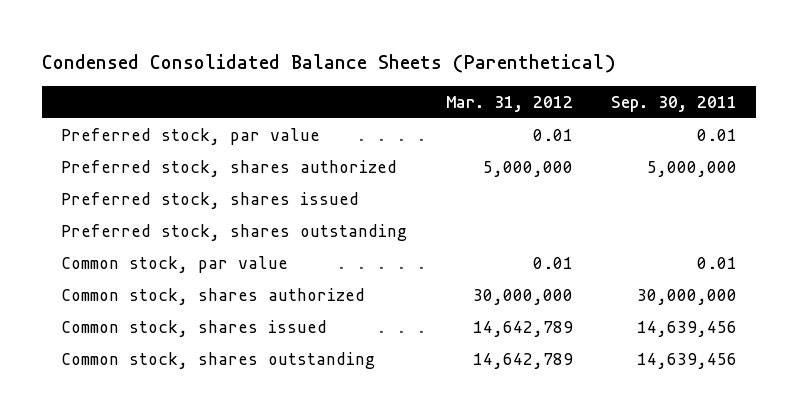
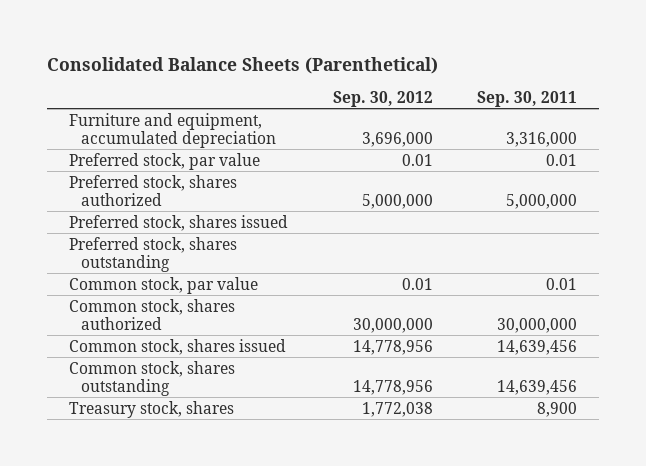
[41,53,616,73] Condensed Consolidated Balance Sheets (Parenthetical) -> [46,56,438,74] Consolidated Balance Sheets (Parenthetical)
[445,95,573,112] Mar. 31, 2012 -> none
none -> [332,90,433,107] Sep. 30, 2012
none -> [69,112,276,148] Furniture and equipment, accumulated depreciation
none -> [69,400,235,418] Treasury stock, shares

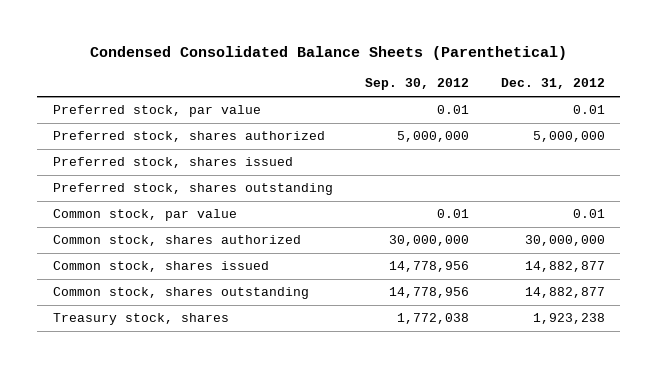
[46,56,438,74] Consolidated Balance Sheets (Parenthetical) -> [89,46,567,61] Condensed Consolidated Balance Sheets (Parenthetical)
[476,90,577,107] Sep. 30, 2011 -> none
none -> [500,78,605,90] Dec. 31, 2012
[69,112,276,148] Furniture and equipment, accumulated depreciation -> none

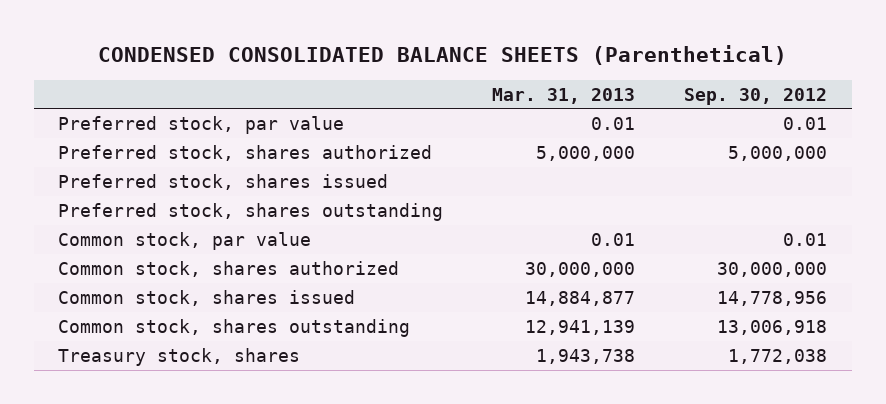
[89,46,567,61] Condensed Consolidated Balance Sheets (Parenthetical) -> [97,44,787,65] CONDENSED CONSOLIDATED BALANCE SHEETS (Parenthetical)
[500,78,605,90] Dec. 31, 2012 -> none
none -> [492,87,636,104] Mar. 31, 2013
[388,287,469,299] 14,778,956 -> [717,319,828,335] 13,006,918

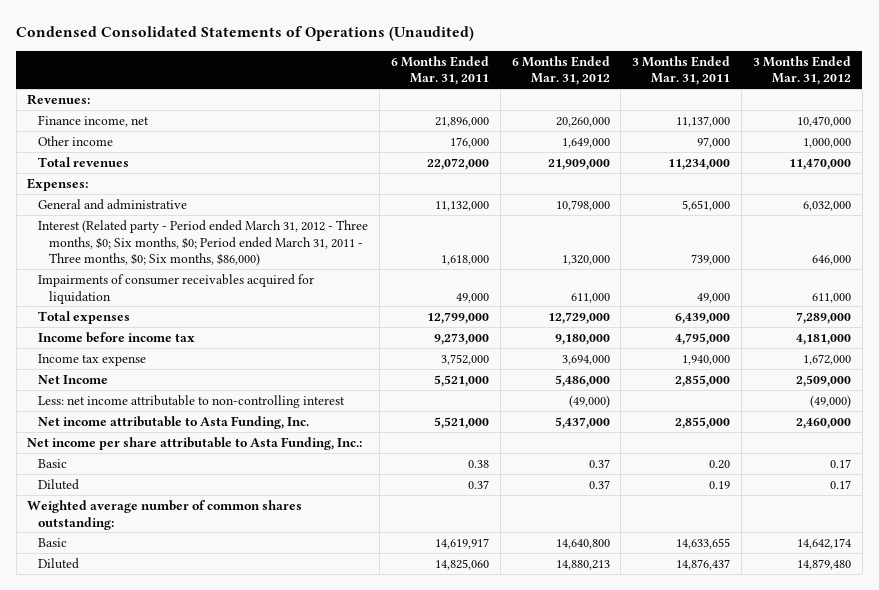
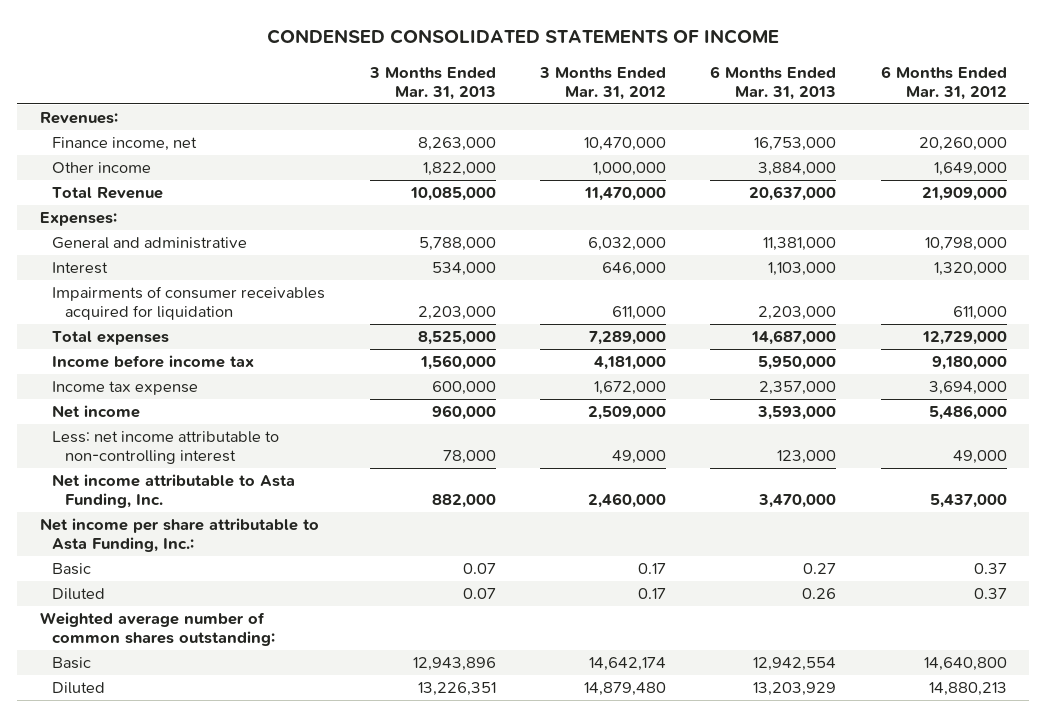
[16,26,475,42] Condensed Consolidated Statements of Operations (Unaudited) -> [267,29,780,45] CONDENSED CONSOLIDATED STATEMENTS OF INCOME
[390,55,489,86] 6 Months Ended Mar. 31, 2011 -> none
[632,55,731,86] 3 Months Ended Mar. 31, 2011 -> none
none -> [368,66,496,100] 3 Months Ended Mar. 31, 2013
none -> [710,65,837,100] 6 Months Ended Mar. 31, 2013
[37,156,129,167] Total revenues -> [52,187,164,200] Total Revenue
[37,219,368,267] Interest (Related party - Period ended March 31, 2012 - Three months, $0; Six months, $0; Period ended March 31, 2011 - Three months, $0; Six months, $86,000) -> [52,262,109,275] Interest
[37,374,108,384] Net Income -> [52,405,141,419] Net income
[568,394,610,408] (49,000) -> [952,450,1007,465] 49,000
[810,394,852,408] (49,000) -> [612,450,667,465] 49,000

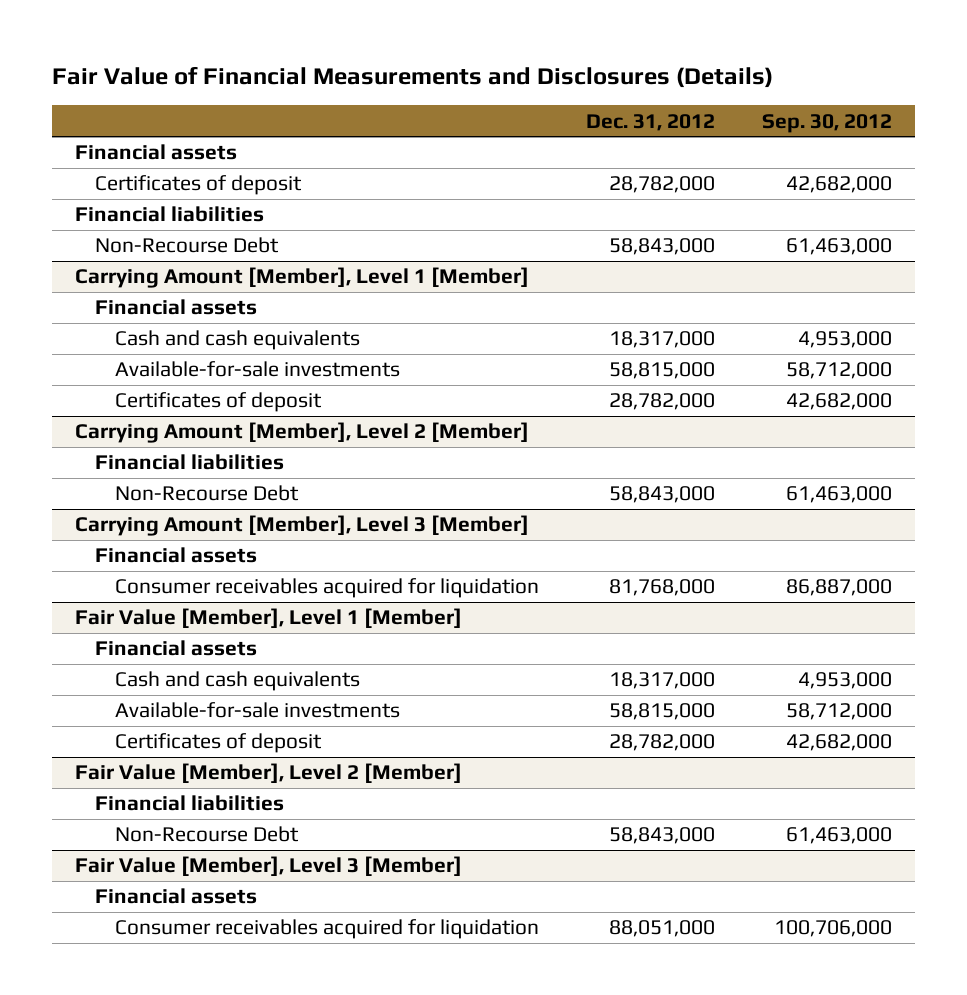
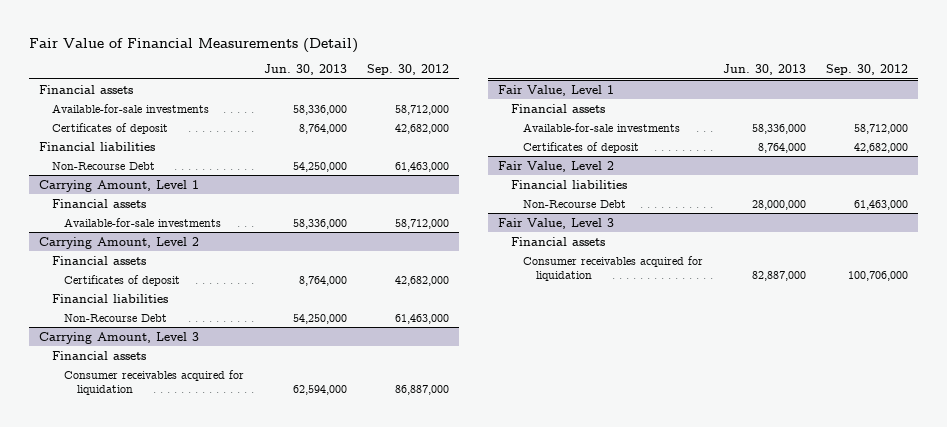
[51,66,773,89] Fair Value of Financial Measurements and Disclosures (Details) -> [29,37,359,53] Fair Value of Financial Measurements (Detail)
[586,113,716,131] Dec. 31, 2012 -> none
none -> [263,64,347,76] Jun. 30, 2013
none -> [51,103,209,113] Available-for-sale investments
[75,267,530,289] Carrying Amount [Member], Level 1 [Member] -> [39,179,200,192] Carrying Amount, Level 1
[115,330,361,351] Cash and cash equivalents -> none
none -> [39,236,200,249] Carrying Amount, Level 2
none -> [51,255,146,265] Financial assets
[75,422,530,444] Carrying Amount [Member], Level 2 [Member] -> none
[75,515,530,537] Carrying Amount [Member], Level 3 [Member] -> [39,331,200,344] Carrying Amount, Level 3
[75,608,463,629] Fair Value [Member], Level 1 [Member] -> [498,84,615,96] Fair Value, Level 1
[115,671,361,692] Cash and cash equivalents -> none
[75,763,463,784] Fair Value [Member], Level 2 [Member] -> [498,160,615,172] Fair Value, Level 2
[75,856,463,877] Fair Value [Member], Level 3 [Member] -> [498,217,615,229] Fair Value, Level 3

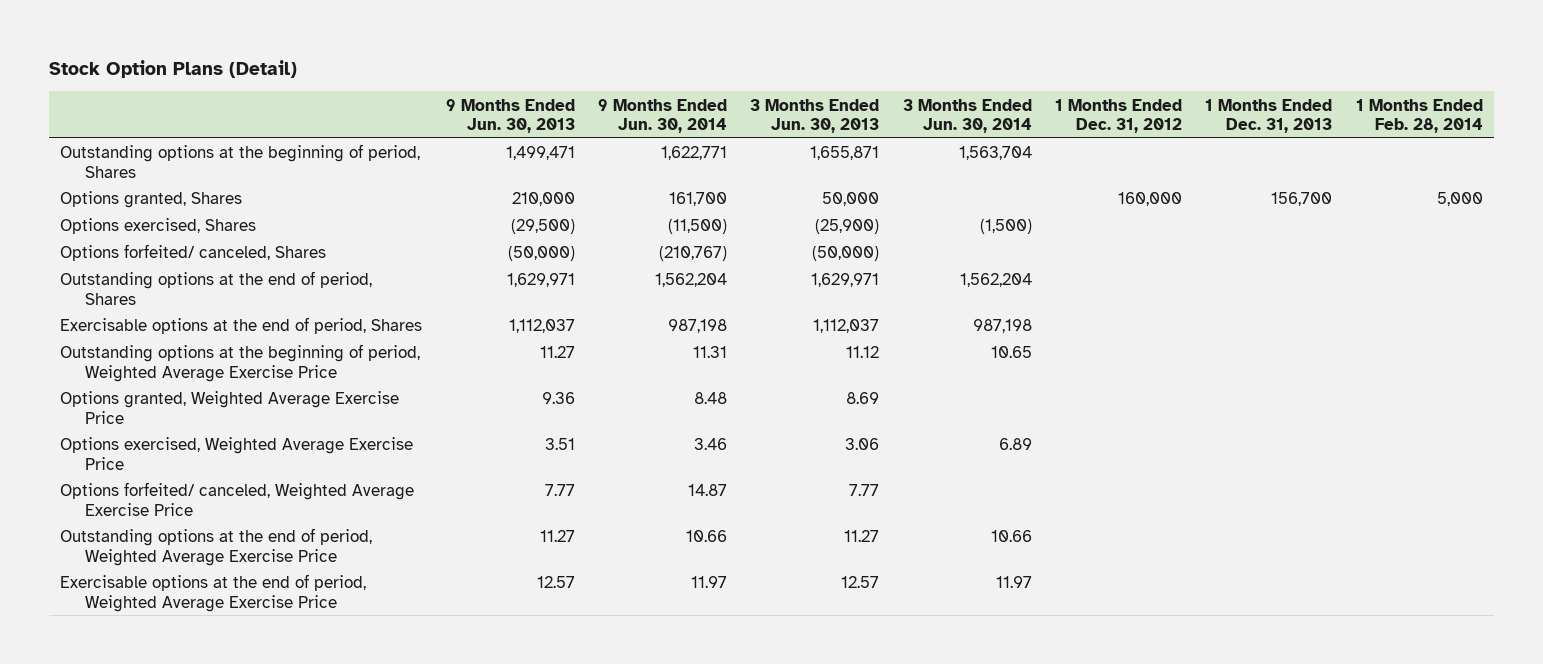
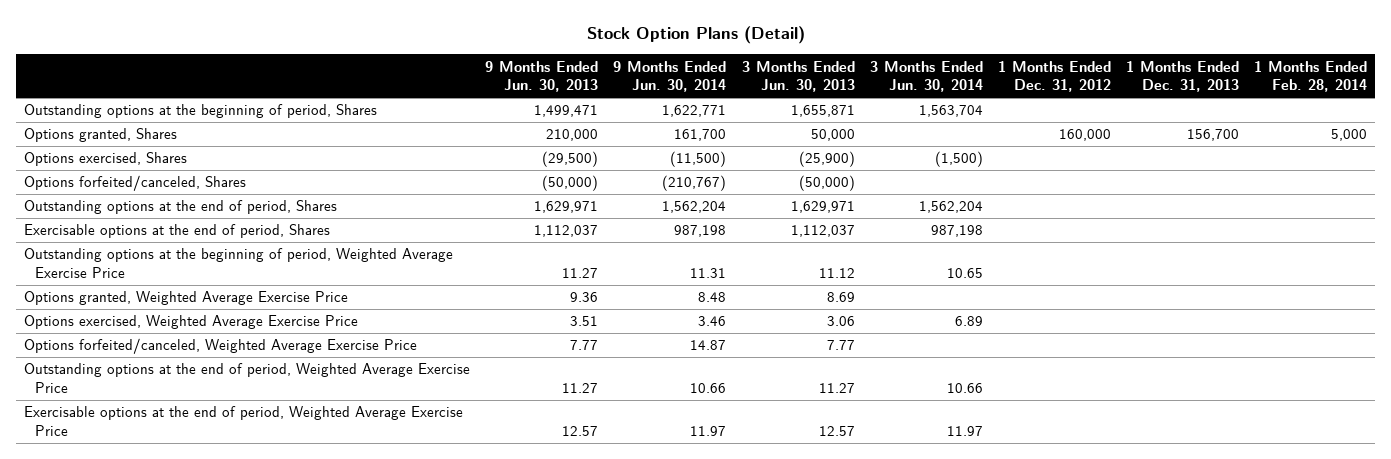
[60,244,327,262] Options forfeited/ canceled, Shares -> [23,175,246,192] Options forfeited/canceled, Shares
[60,482,415,516] Options forfeited/ canceled, Weighted Average Exercise Price -> [23,338,417,355] Options forfeited/canceled, Weighted Average Exercise Price

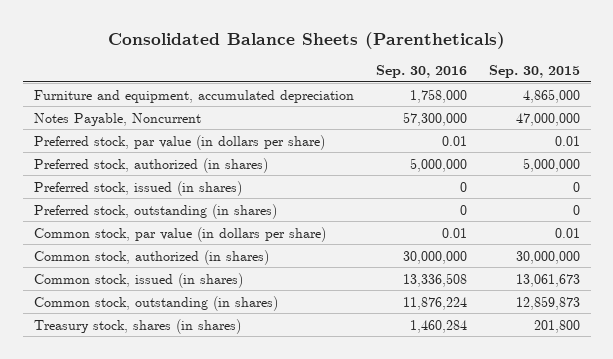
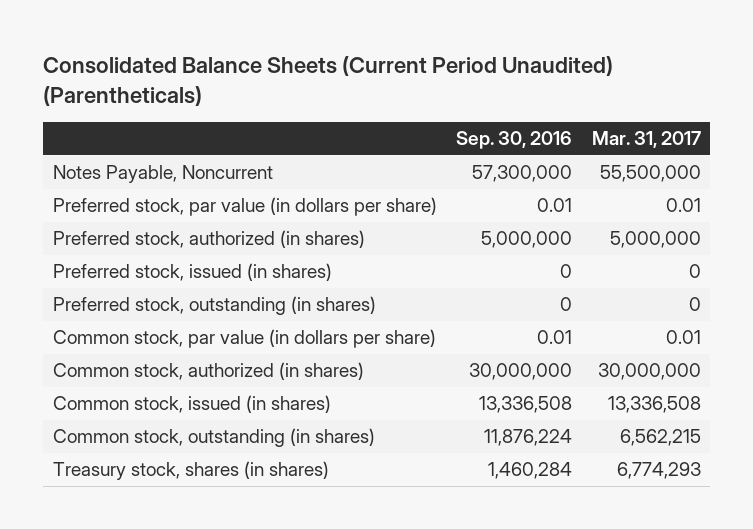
[107,31,505,49] Consolidated Balance Sheets (Parentheticals) -> [43,55,614,106] Consolidated Balance Sheets (Current Period Unaudited) (Parentheticals)
[488,65,580,79] Sep. 30, 2015 -> none
none -> [591,131,701,149] Mar. 31, 2017
[33,89,354,103] Furniture and equipment, accumulated depreciation -> none

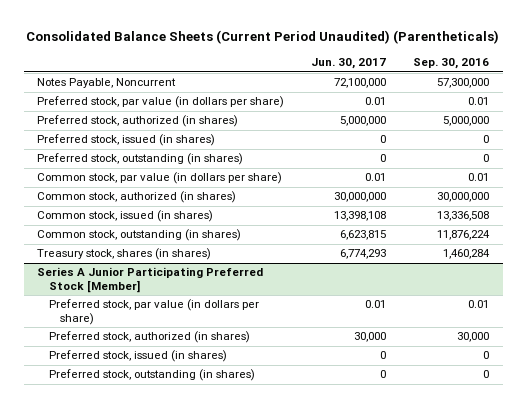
[591,131,701,149] Mar. 31, 2017 -> none
none -> [311,58,387,70] Jun. 30, 2017
none -> [37,267,264,294] Series A Junior Participating Preferred Stock [Member]
none -> [48,299,259,326] Preferred stock, par value (in dollars per share)
none -> [48,331,250,344] Preferred stock, authorized (in shares)
none -> [48,350,227,363] Preferred stock, issued (in shares)
none -> [48,369,255,382] Preferred stock, outstanding (in shares)

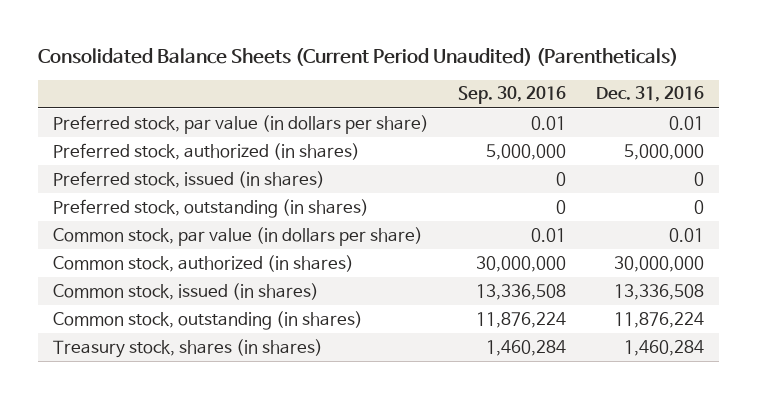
[311,58,387,70] Jun. 30, 2017 -> none
none -> [595,86,704,103] Dec. 31, 2016
[37,78,177,89] Notes Payable, Noncurrent -> none
[37,267,264,294] Series A Junior Participating Preferred Stock [Member] -> none
[48,299,259,326] Preferred stock, par value (in dollars per share) -> none
[48,331,250,344] Preferred stock, authorized (in shares) -> none
[48,350,227,363] Preferred stock, issued (in shares) -> none
[48,369,255,382] Preferred stock, outstanding (in shares) -> none

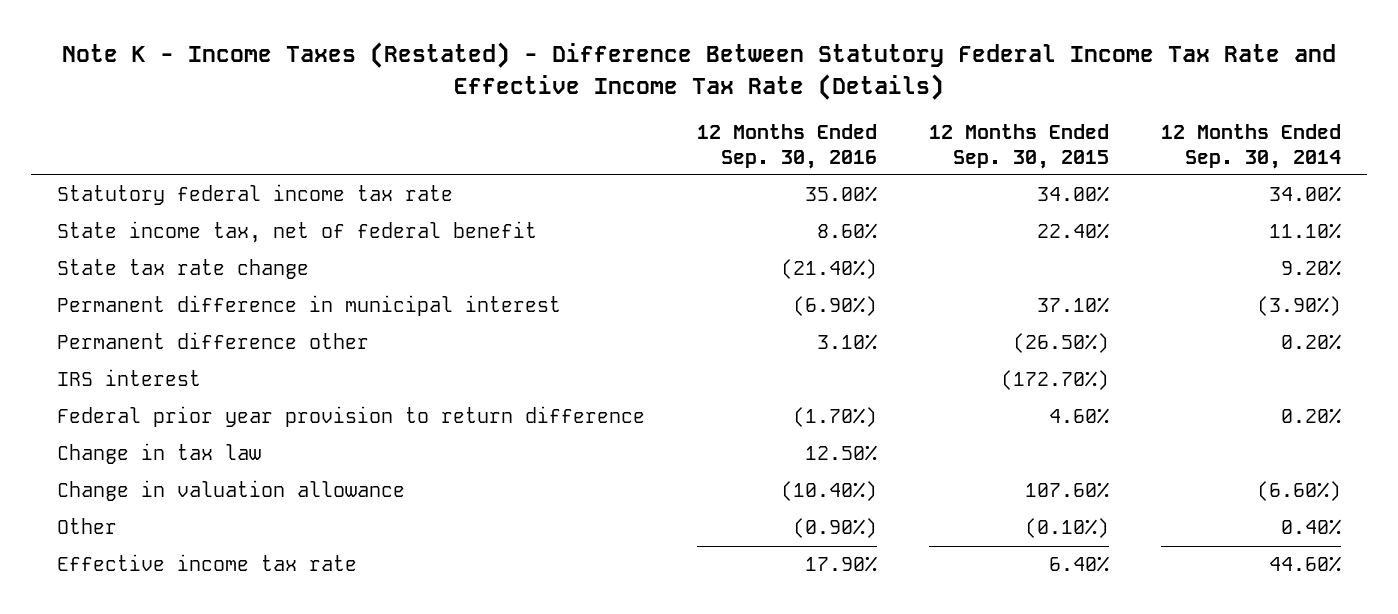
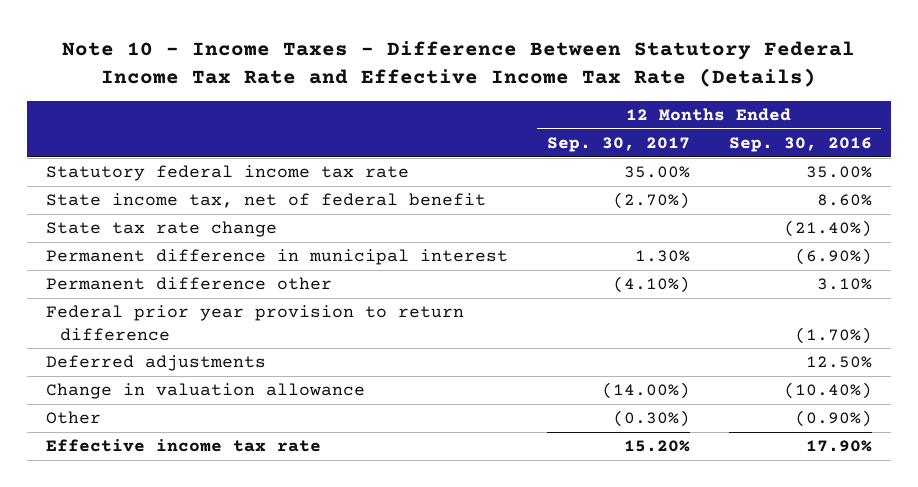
[62,42,1337,100] Note K - Income Taxes (Restated) - Difference Between Statutory Federal Income Tax Rate and Effective Income Tax Rate (Details) -> [61,40,855,87] Note 10 - Income Taxes - Difference Between Statutory Federal Income Tax Rate and Effective Income Tax Rate (Details)
[929,124,1110,169] 12 Months Ended Sep. 30, 2015 -> none
[1161,124,1342,169] 12 Months Ended Sep. 30, 2014 -> none
none -> [546,136,690,152] Sep. 30, 2017
[57,369,202,387] IRS interest -> none
[57,443,262,465] Change in tax law -> [46,355,267,372] Deferred adjustments

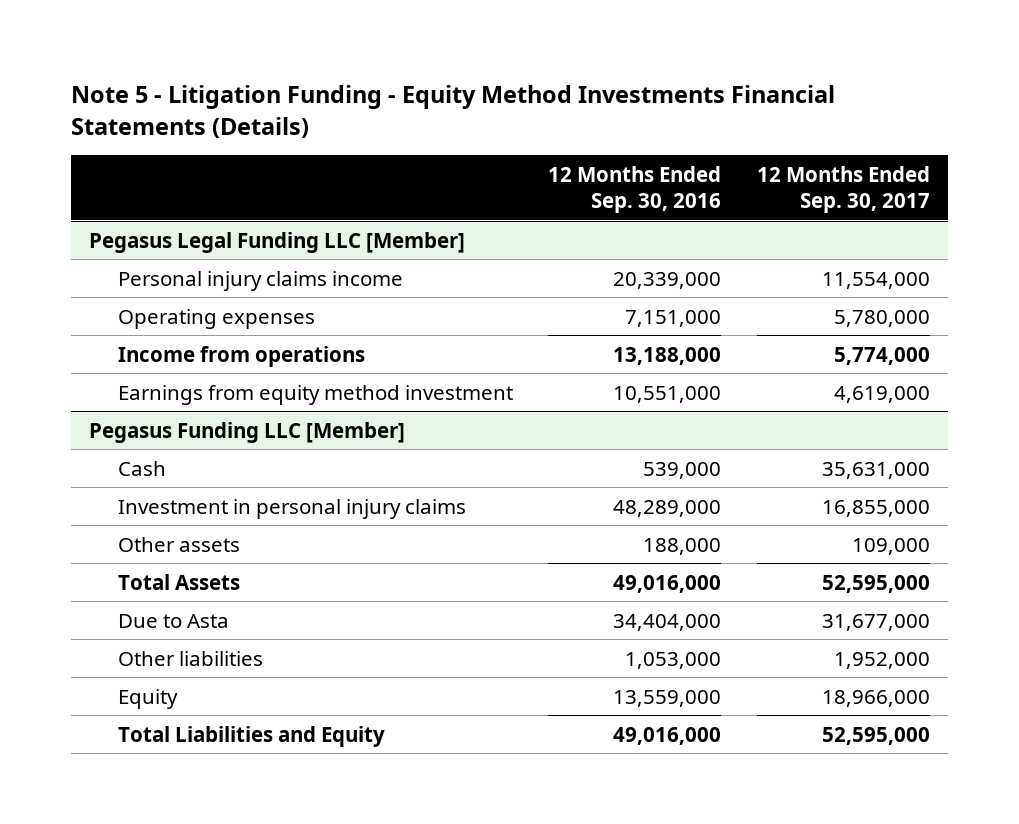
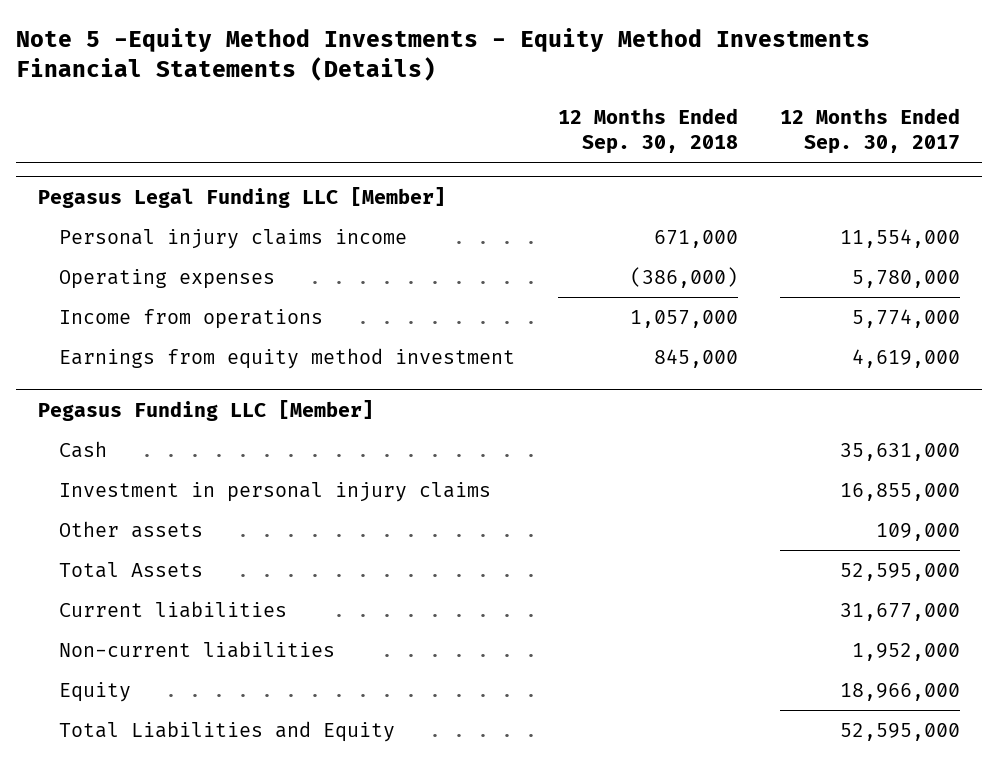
[71,85,836,138] Note 5 - Litigation Funding - Equity Method Investments Financial Statements (Details) -> [16,27,871,82] Note 5 -Equity Method Investments - Equity Method Investments Financial Statements (Details)
[548,165,722,214] 12 Months Ended Sep. 30, 2016 -> none
none -> [557,107,738,155] 12 Months Ended Sep. 30, 2018
[117,613,229,628] Due to Asta -> [59,600,288,618] Current liabilities
[117,650,263,666] Other liabilities -> [59,640,336,658] Non-current liabilities

